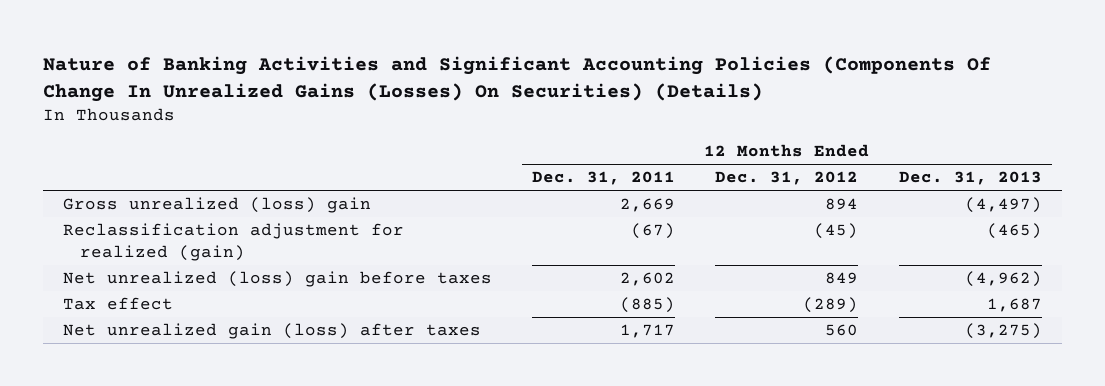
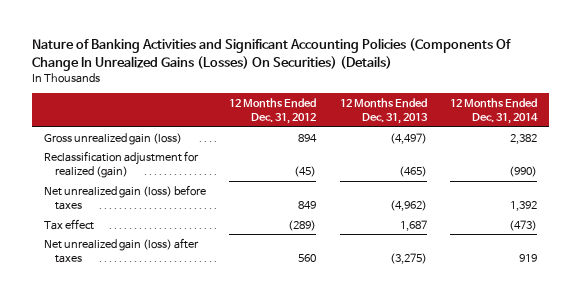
[532,171,676,186] Dec. 31, 2011 -> none
none -> [450,97,539,124] 12 Months Ended Dec. 31, 2014
[63,197,372,214] Gross unrealized (loss) gain -> [43,132,182,145] Gross unrealized gain (loss)
[63,271,493,288] Net unrealized (loss) gain before taxes -> [43,184,206,211] Net unrealized gain (loss) before taxes

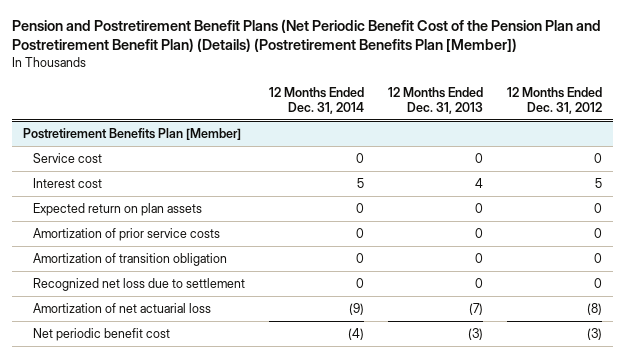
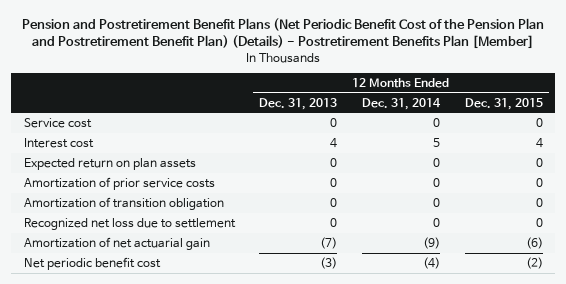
[11,18,601,53] Pension and Postretirement Benefit Plans (Net Periodic Benefit Cost of the Pension Plan and Postretirement Benefit Plan) (Details) (Postretirement Benefits Plan [Member]) -> [22,17,545,50] Pension and Postretirement Benefit Plans (Net Periodic Benefit Cost of the Pension Plan and Postretirement Benefit Plan) (Details) - Postretirement Benefits Plan [Member]
[506,86,602,114] 12 Months Ended Dec. 31, 2012 -> none
none -> [464,97,543,110] Dec. 31, 2015
[23,128,242,141] Postretirement Benefits Plan [Member] -> none
[32,303,211,314] Amortization of net actuarial loss -> [23,236,210,250] Amortization of net actuarial gain

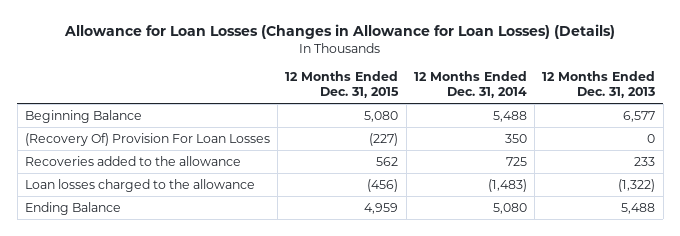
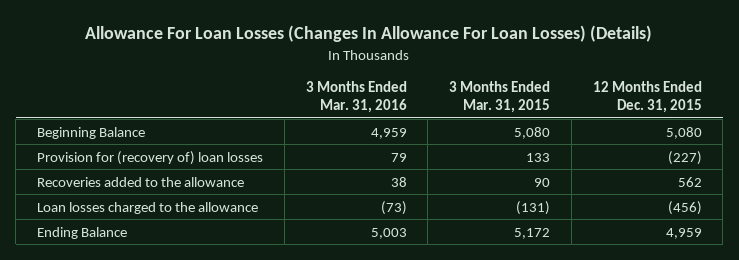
[64,24,616,40] Allowance for Loan Losses (Changes in Allowance for Loan Losses) (Details) -> [85,25,653,43] Allowance For Loan Losses (Changes In Allowance For Loan Losses) (Details)
[413,71,527,99] 12 Months Ended Dec. 31, 2014 -> none
[542,71,656,99] 12 Months Ended Dec. 31, 2013 -> none
none -> [305,81,407,113] 3 Months Ended Mar. 31, 2016
none -> [449,81,551,113] 3 Months Ended Mar. 31, 2015
[24,132,270,146] (Recovery Of) Provision For Loan Losses -> [37,150,264,165] Provision for (recovery of) loan losses

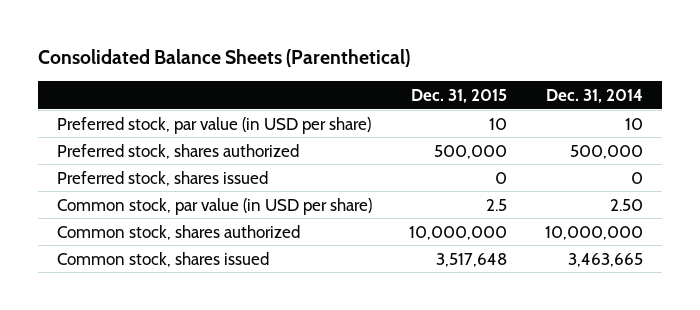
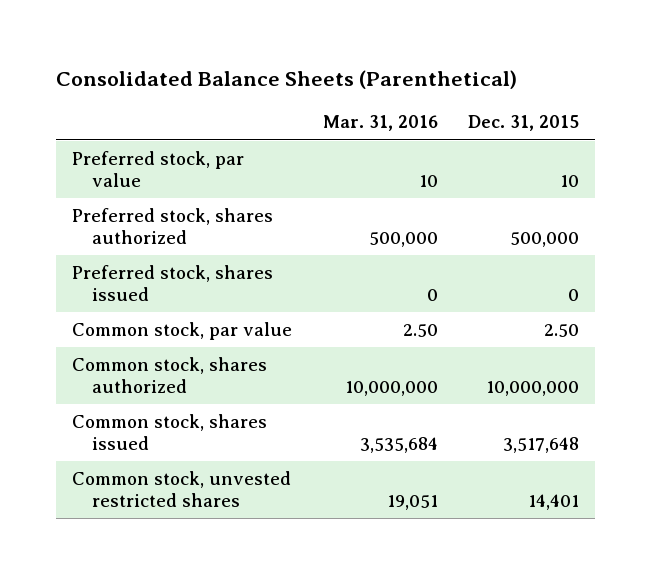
[545,88,643,103] Dec. 31, 2014 -> none
none -> [322,115,438,132] Mar. 31, 2016
[56,116,371,134] Preferred stock, par value (in USD per share) -> [71,151,244,187] Preferred stock, par value
[56,197,372,215] Common stock, par value (in USD per share) -> [71,322,292,341] Common stock, par value
[486,198,508,211] 2.5 -> [544,324,580,338] 2.50
none -> [71,471,291,507] Common stock, unvested restricted shares

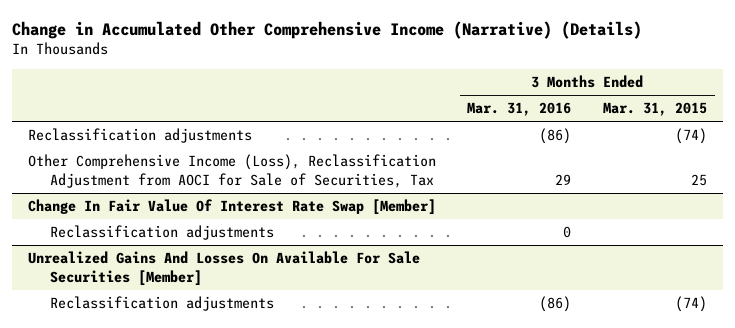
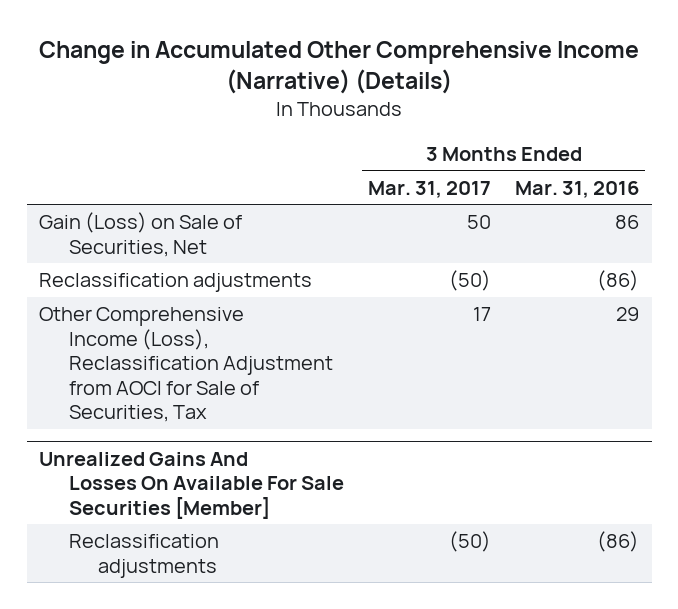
[603,102,708,117] Mar. 31, 2015 -> none
none -> [367,180,491,198] Mar. 31, 2017
none -> [38,212,242,257] Gain (Loss) on Sale of Securities, Net
[27,199,436,216] Change In Fair Value Of Interest Rate Swap [Member] -> none
[49,225,274,241] Reclassification adjustments -> none

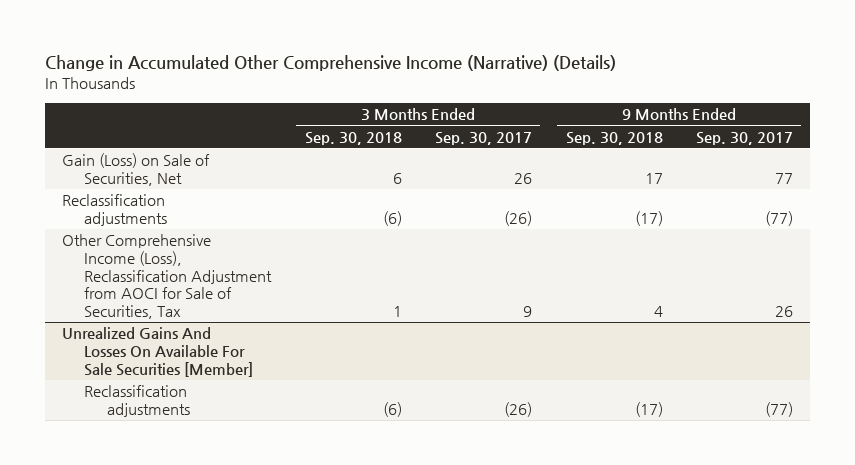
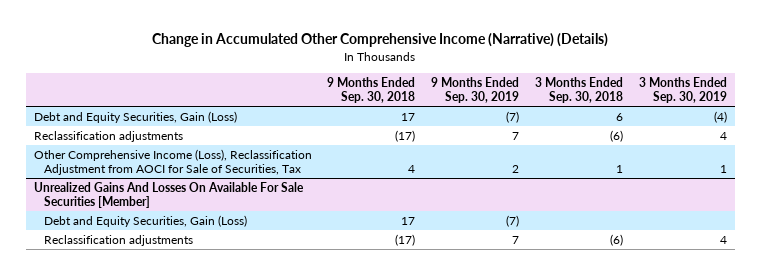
[435,131,533,145] Sep. 30, 2017 -> none
[696,131,794,145] Sep. 30, 2017 -> none
none -> [431,76,520,103] 9 Months Ended Sep. 30, 2019
none -> [638,76,727,103] 3 Months Ended Sep. 30, 2019
[61,153,210,187] Gain (Loss) on Sale of Securities, Net -> [33,110,237,123] Debt and Equity Securities, Gain (Loss)
none -> [43,214,247,227] Debt and Equity Securities, Gain (Loss)

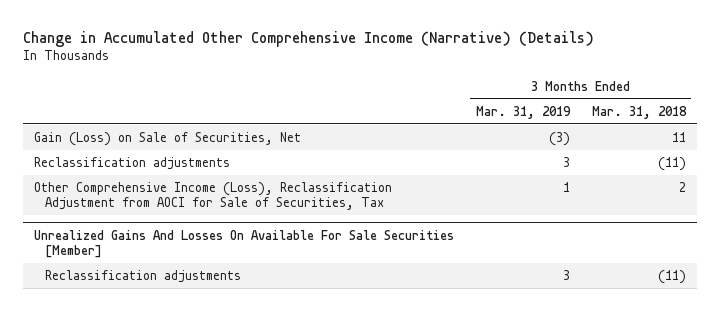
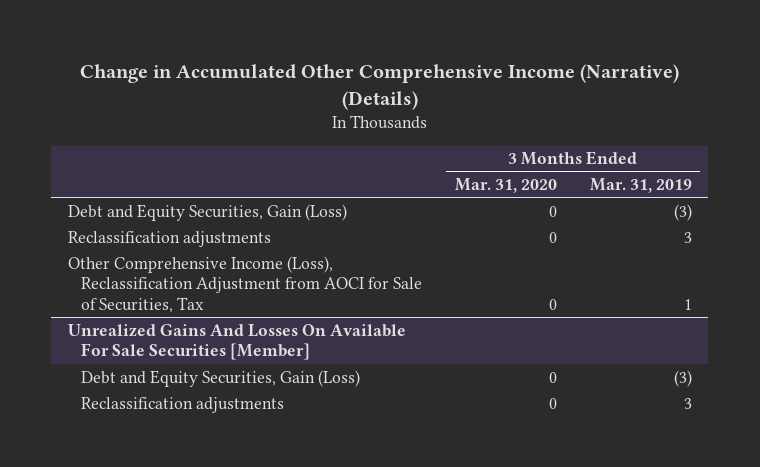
[591,105,687,119] Mar. 31, 2018 -> none
none -> [454,177,557,193] Mar. 31, 2020
[33,132,301,147] Gain (Loss) on Sale of Securities, Net -> none
none -> [67,203,347,221] Debt and Equity Securities, Gain (Loss)
none -> [80,369,360,387] Debt and Equity Securities, Gain (Loss)

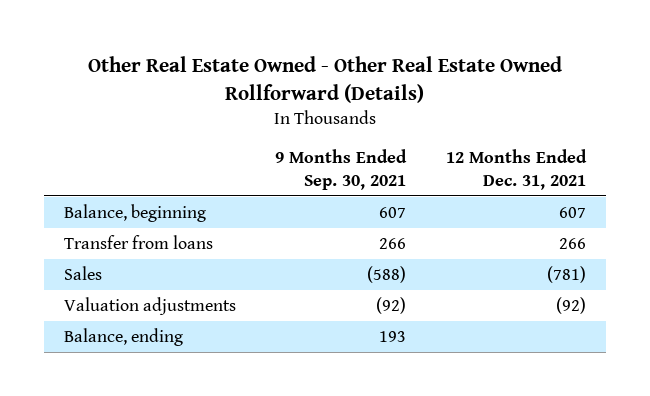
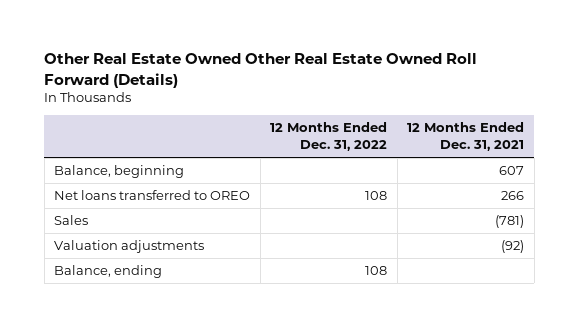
[87,55,562,103] Other Real Estate Owned - Other Real Estate Owned Rollforward (Details) -> [44,53,478,88] Other Real Estate Owned Other Real Estate Owned Roll Forward (Details)
[275,148,408,191] 9 Months Ended Sep. 30, 2021 -> none
none -> [270,122,388,152] 12 Months Ended Dec. 31, 2022
[63,234,213,249] Transfer from loans -> [54,190,251,201] Net loans transferred to OREO

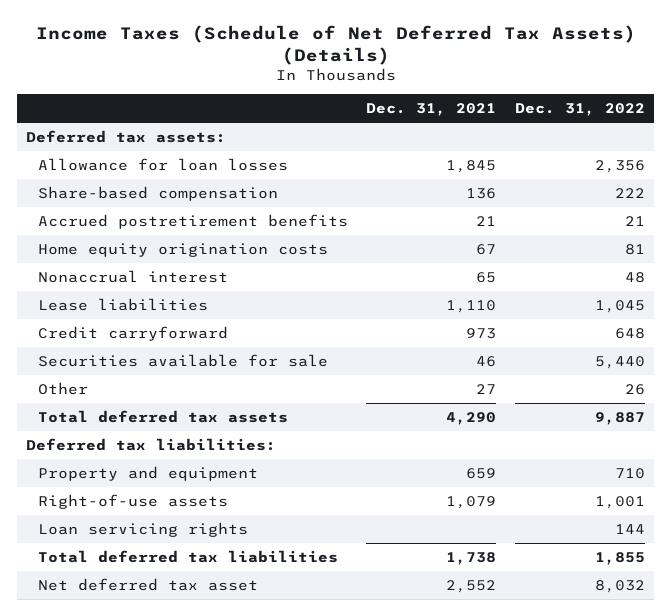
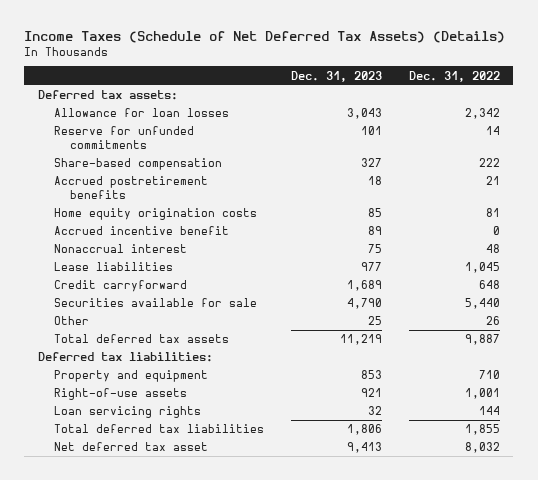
[366,103,497,117] Dec. 31, 2021 -> none
none -> [290,70,382,82] Dec. 31, 2023
[595,159,646,173] 2,356 -> [464,108,500,120] 2,342
none -> [53,126,194,149] Reserve for unfunded commitments
none -> [53,226,229,236] Accrued incentive benefit

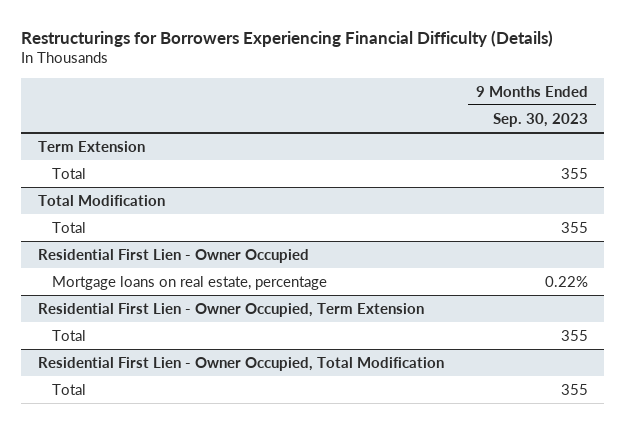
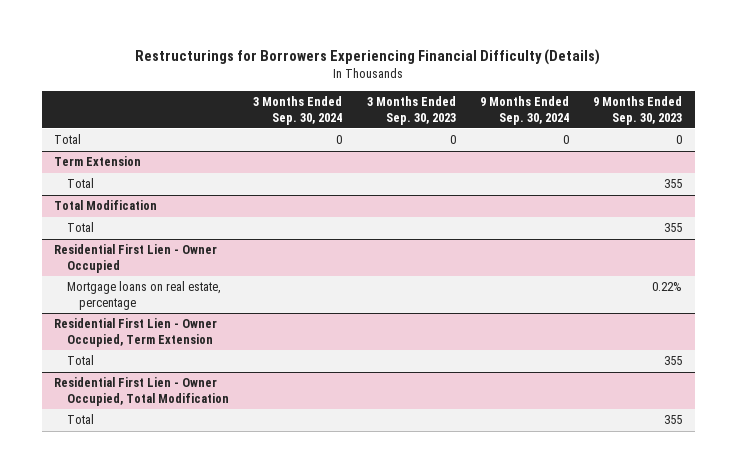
none -> [253,95,343,125] 3 Months Ended Sep. 30, 2024
none -> [366,95,456,125] 3 Months Ended Sep. 30, 2023
none -> [480,95,570,125] 9 Months Ended Sep. 30, 2024
none -> [54,134,82,145] Total

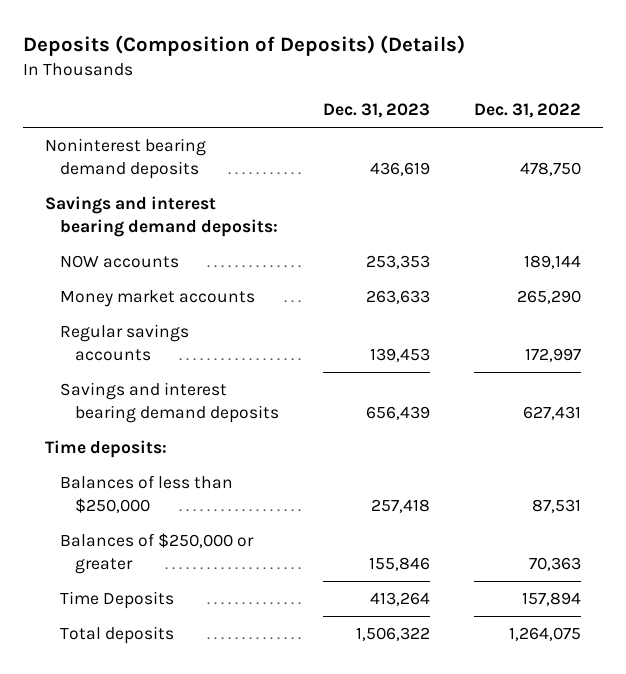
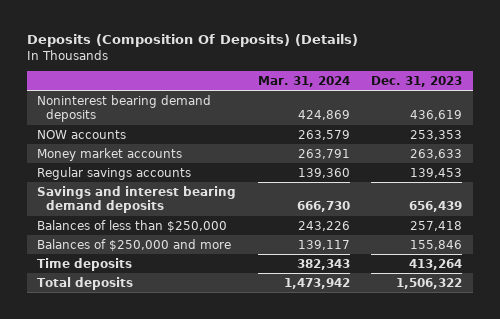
[23,34,466,56] Deposits (Composition of Deposits) (Details) -> [26,34,358,48] Deposits (Composition Of Deposits) (Details)
[474,103,582,119] Dec. 31, 2022 -> none
none -> [257,75,350,87] Mar. 31, 2024
[45,196,279,237] Savings and interest bearing demand deposits: -> none
[45,440,168,459] Time deposits: -> none
[60,533,255,574] Balances of $250,000 or greater -> [37,238,232,251] Balances of $250,000 and more
[60,591,175,610] Time Deposits -> [37,257,133,271] Time deposits

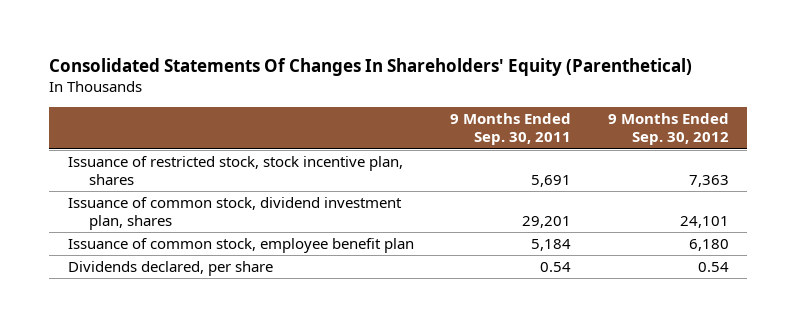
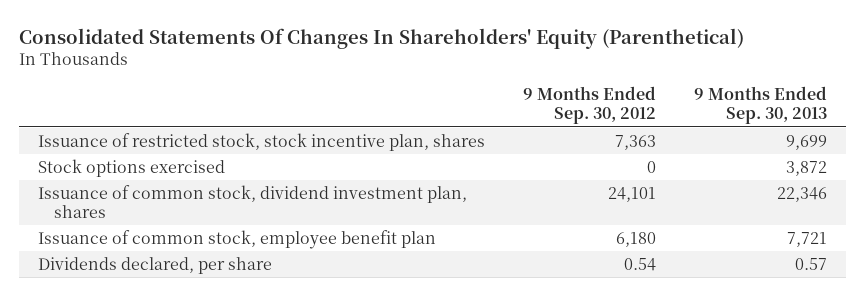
[450,113,572,146] 9 Months Ended Sep. 30, 2011 -> none
none -> [694,86,828,125] 9 Months Ended Sep. 30, 2013
none -> [37,159,225,178] Stock options exercised

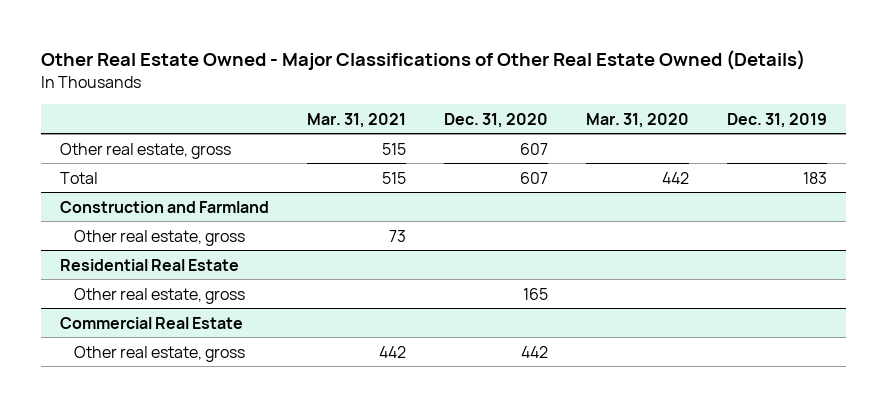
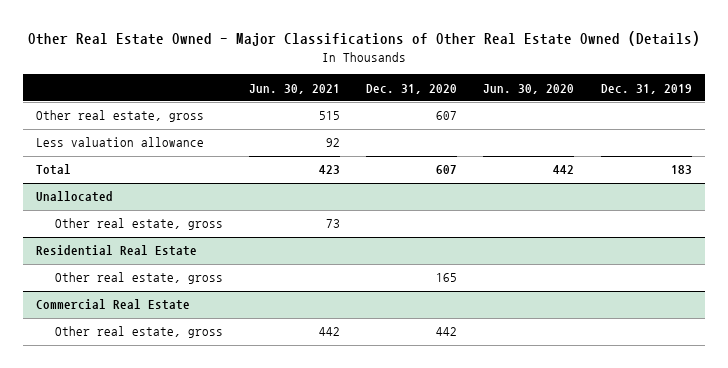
[306,112,406,128] Mar. 31, 2021 -> none
[585,112,689,128] Mar. 31, 2020 -> none
none -> [249,83,341,94] Jun. 30, 2021
none -> [483,83,575,94] Jun. 30, 2020
none -> [35,137,204,148] Less valuation allowance
[59,200,269,213] Construction and Farmland -> [35,191,113,203] Unallocated

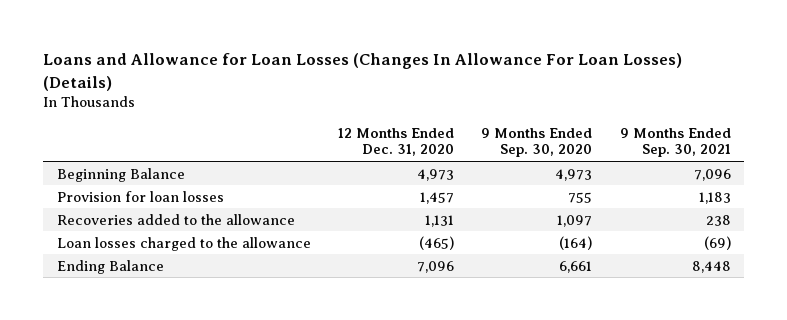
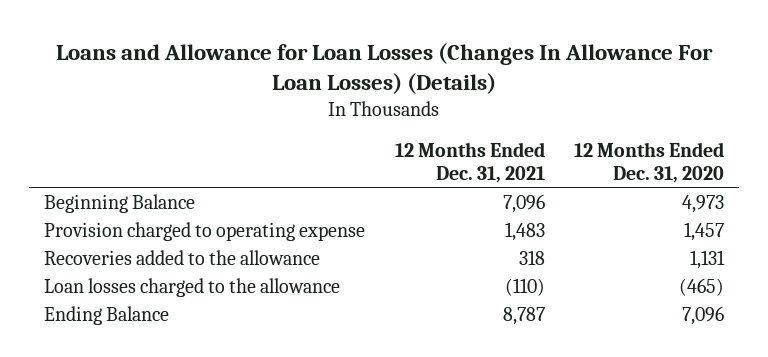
[481,127,593,158] 9 Months Ended Sep. 30, 2020 -> none
[619,127,731,158] 9 Months Ended Sep. 30, 2021 -> none
none -> [394,141,545,183] 12 Months Ended Dec. 31, 2021
[56,190,224,202] Provision for loan losses -> [44,221,366,241] Provision charged to operating expense

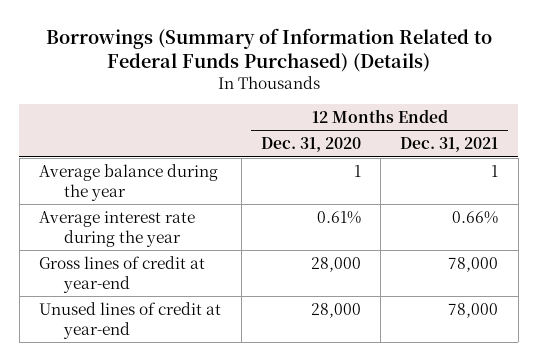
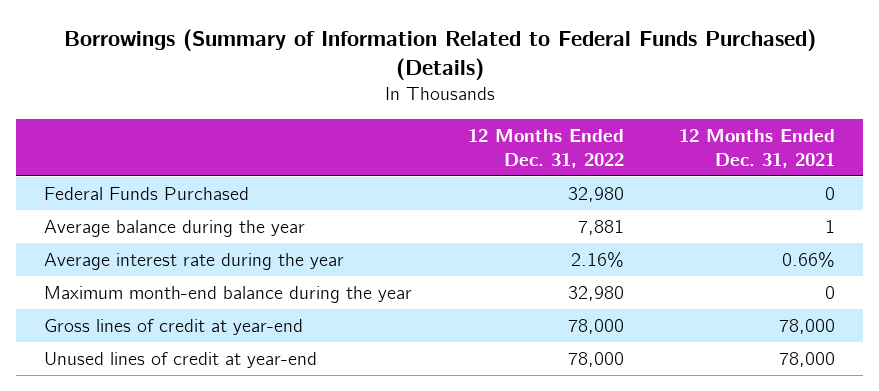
[260,137,361,153] Dec. 31, 2020 -> none
none -> [467,129,624,168] 12 Months Ended Dec. 31, 2022
none -> [44,187,250,201] Federal Funds Purchased
none -> [44,286,413,304] Maximum month-end balance during the year

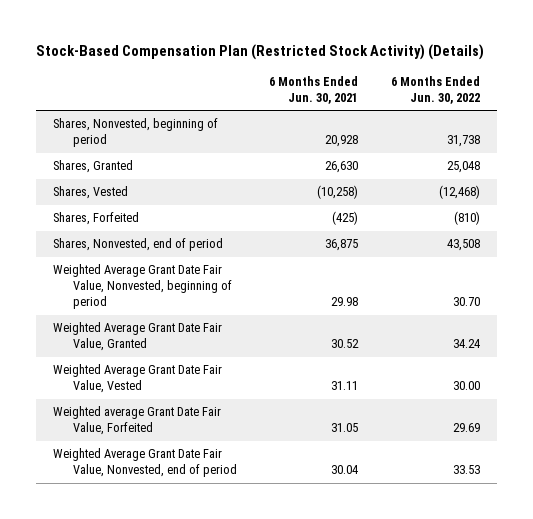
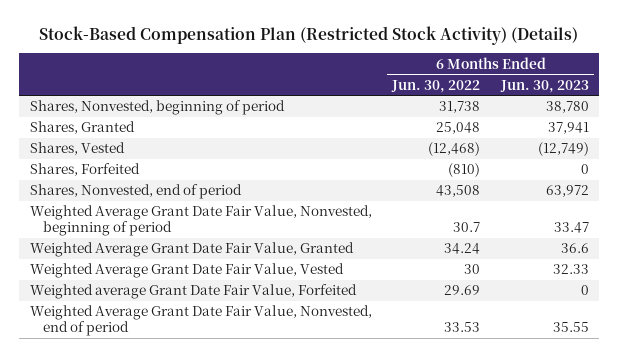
[269,76,359,104] 6 Months Ended Jun. 30, 2021 -> none
none -> [499,79,589,93] Jun. 30, 2023
[453,297,481,307] 30.70 -> [453,222,481,233] 30.7
[453,381,481,391] 30.00 -> [464,264,481,275] 30

